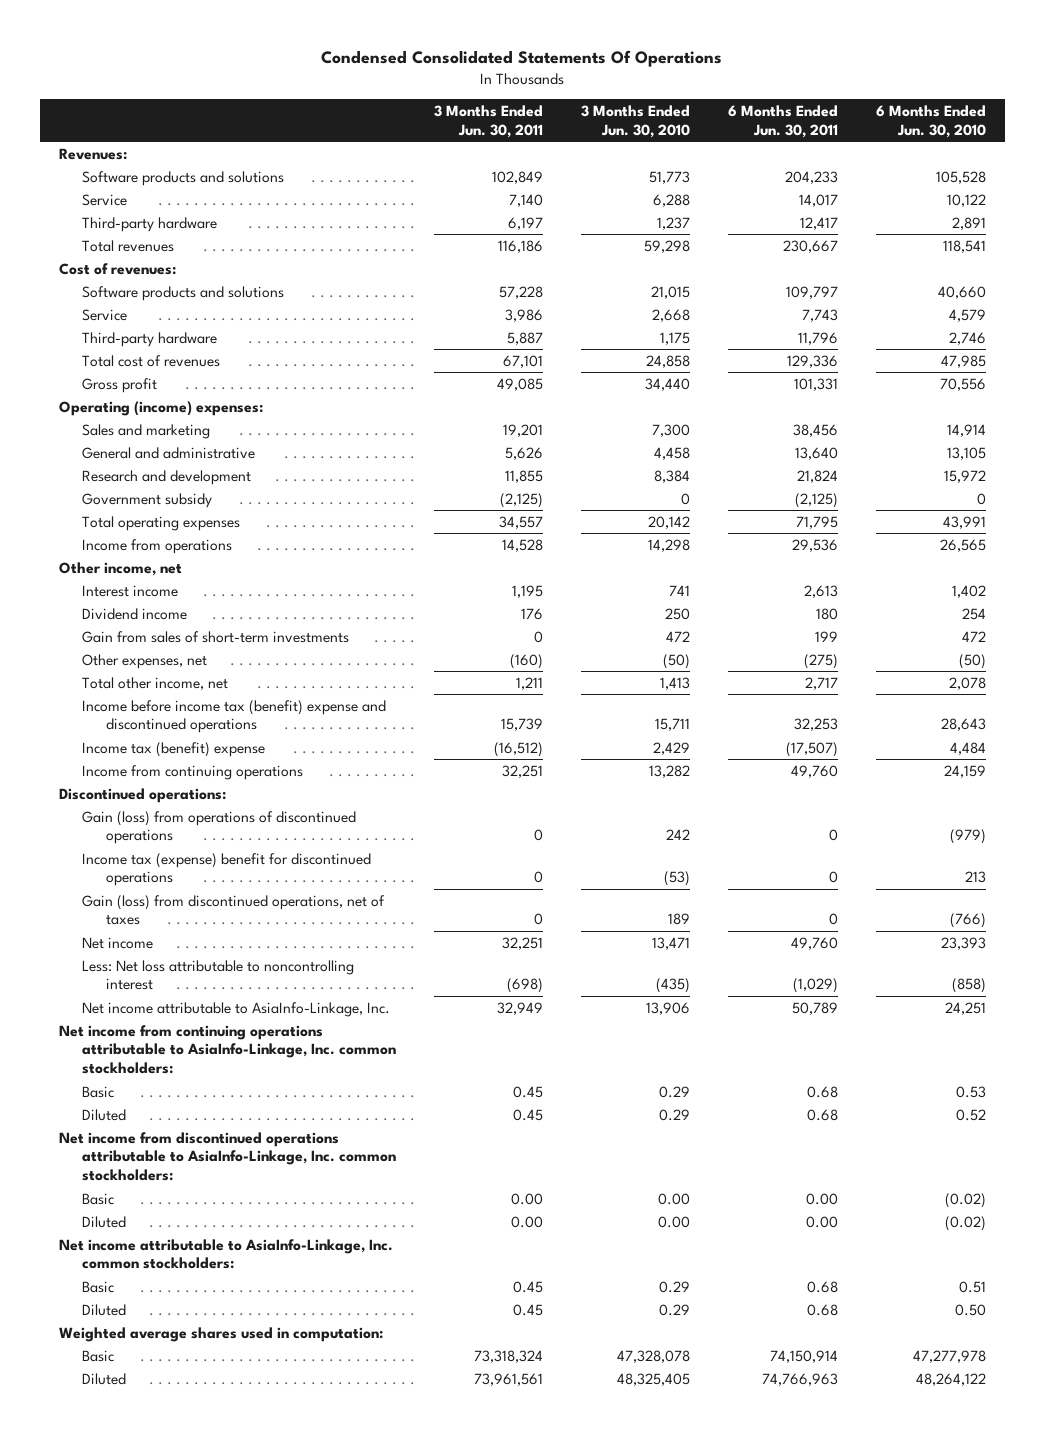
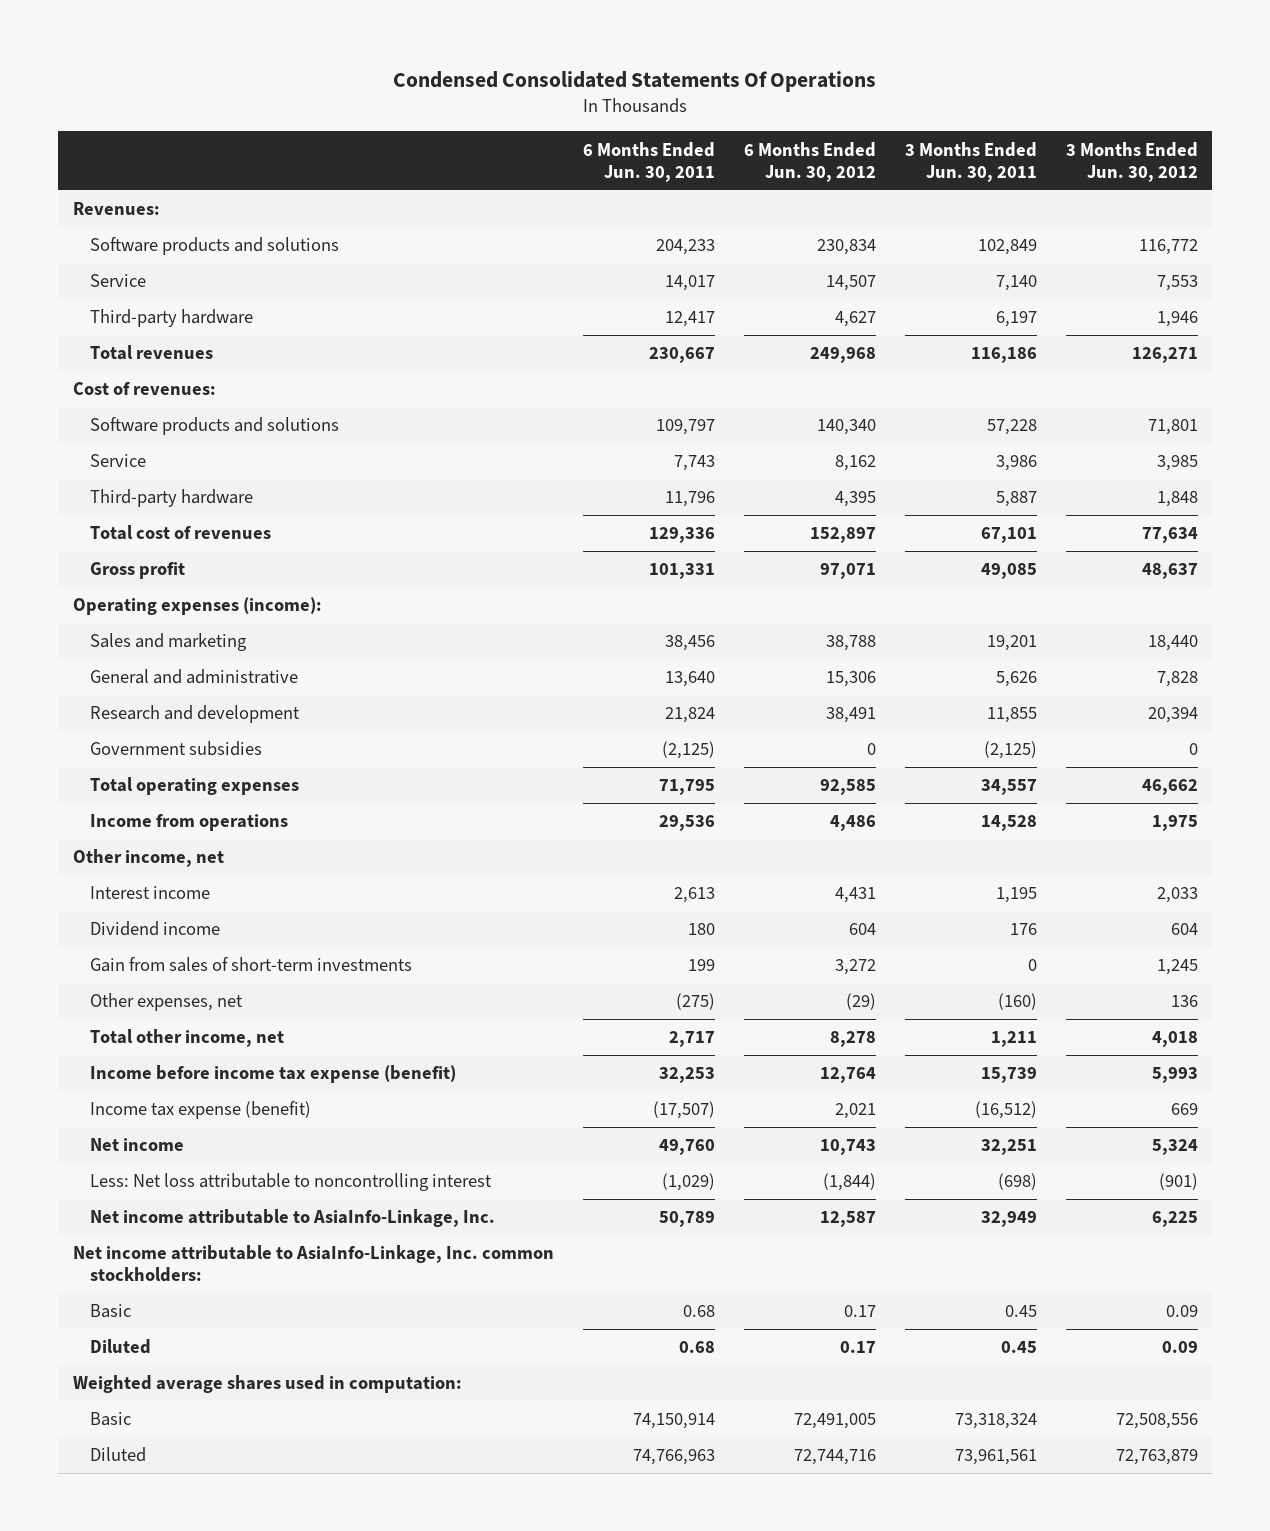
[581,104,691,138] 3 Months Ended Jun. 30, 2010 -> none
[875,104,986,138] 6 Months Ended Jun. 30, 2010 -> none
none -> [743,141,876,182] 6 Months Ended Jun. 30, 2012
none -> [1065,141,1198,182] 3 Months Ended Jun. 30, 2012
[58,400,263,416] Operating (income) expenses: -> [72,597,322,616] Operating expenses (income):
[82,492,213,508] Government subsidy -> [90,741,263,757] Government subsidies
[82,764,304,780] Income from continuing operations -> none
[58,787,226,803] Discontinued operations: -> none
[82,810,357,845] Gain (loss) from operations of discontinued operations -> none
[82,852,372,887] Income tax (expense) benefit for discontinued operations -> none
[82,894,386,926] Gain (loss) from discontinued operations, net of taxes -> none
[82,699,387,734] Income before income tax (benefit) expense and discontinued operations -> [90,1065,457,1084] Income before income tax expense (benefit)
[82,741,266,757] Income tax (benefit) expense -> [90,1101,312,1120] Income tax expense (benefit)
[58,1024,397,1075] Net income from continuing operations attributable to AsiaInfo-Linkage, Inc. common stockholders: -> none
[82,1085,115,1098] Basic -> none
[82,1108,127,1121] Diluted -> none
[58,1131,397,1182] Net income from discontinued operations attributable to AsiaInfo-Linkage, Inc. common stockholders: -> none
[82,1192,115,1205] Basic -> none
[82,1215,127,1228] Diluted -> none

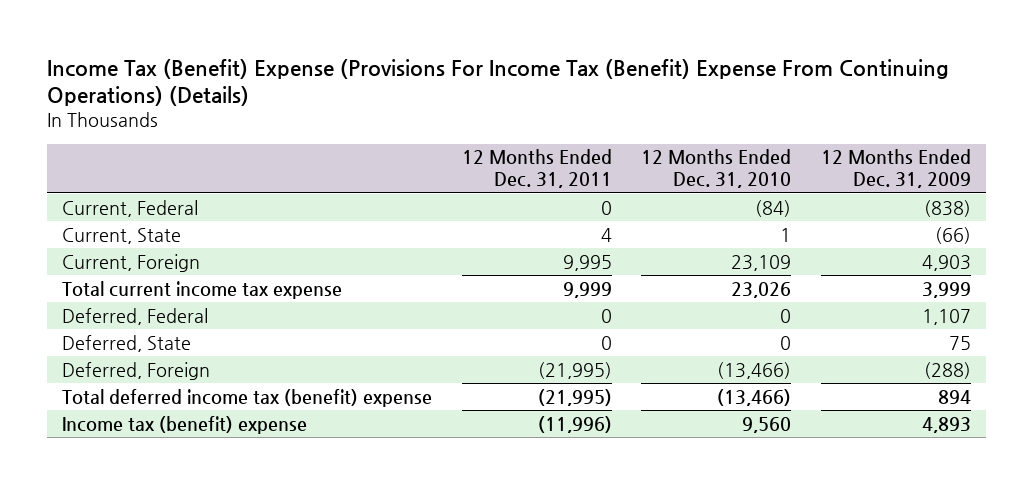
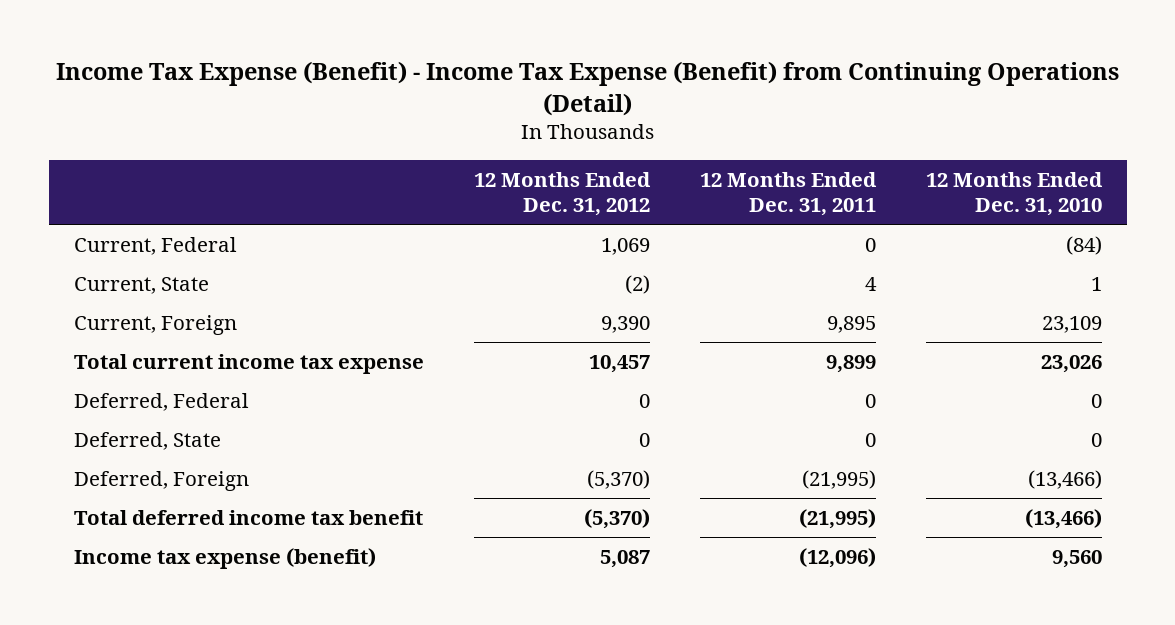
[47,58,950,106] Income Tax (Benefit) Expense (Provisions For Income Tax (Benefit) Expense From Continuing Operations) (Details) -> [55,61,1119,116] Income Tax Expense (Benefit) - Income Tax Expense (Benefit) from Continuing Operations (Detail)
[821,149,972,189] 12 Months Ended Dec. 31, 2009 -> none
none -> [473,171,651,216] 12 Months Ended Dec. 31, 2012
[562,254,612,271] 9,995 -> [826,315,876,333] 9,895
[562,281,612,298] 9,999 -> [825,354,876,373] 9,899
[61,388,432,407] Total deferred income tax (benefit) expense -> [73,509,423,525] Total deferred income tax benefit
[61,415,307,434] Income tax (benefit) expense -> [73,547,376,569] Income tax expense (benefit)
[537,415,612,433] (11,996) -> [798,547,876,568] (12,096)

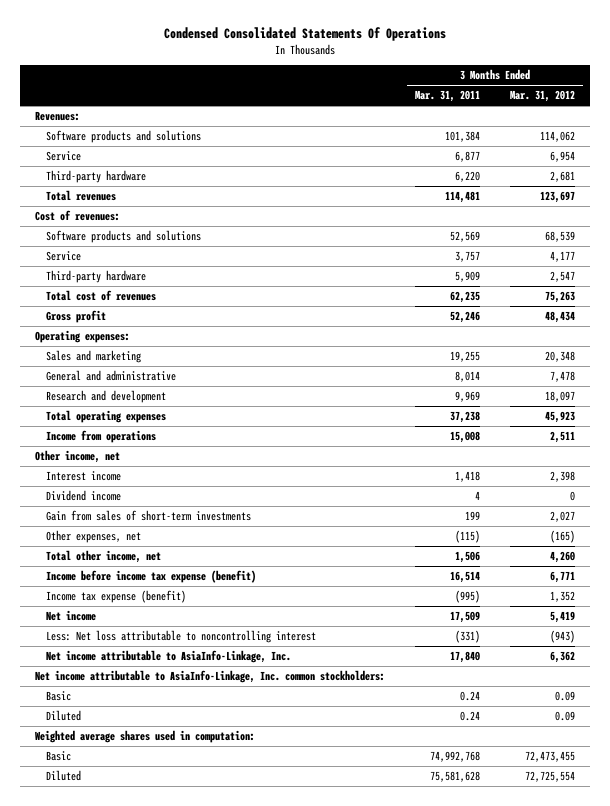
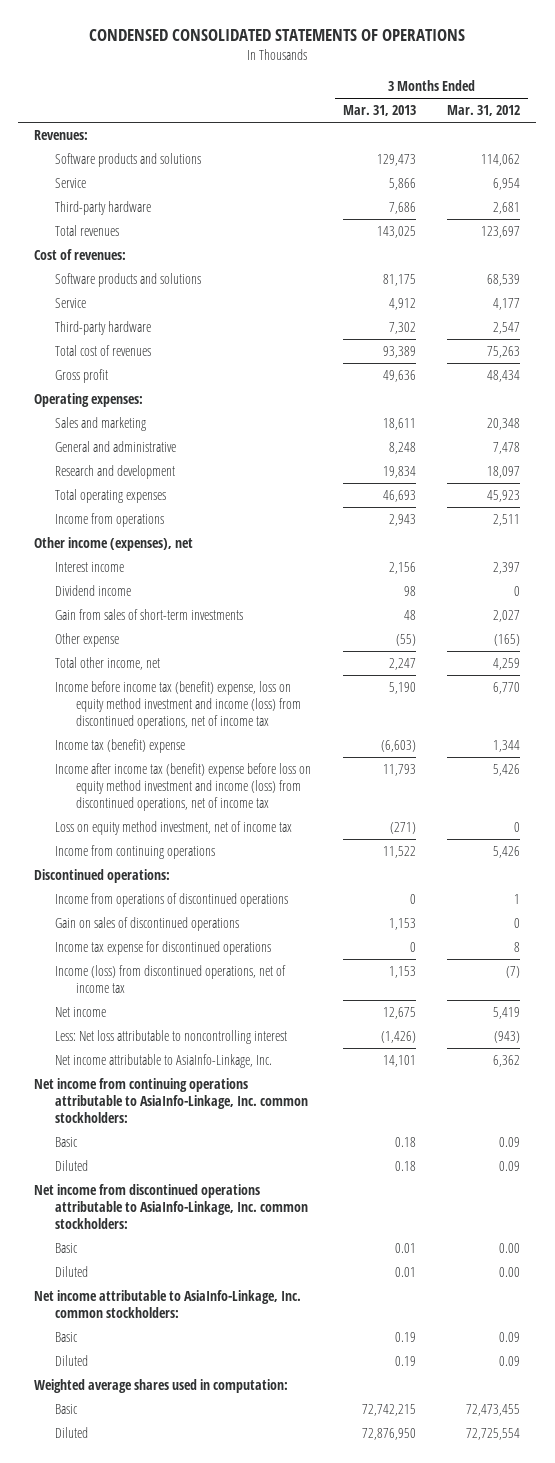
[163,26,446,41] Condensed Consolidated Statements Of Operations -> [89,28,466,41] CONDENSED CONSOLIDATED STATEMENTS OF OPERATIONS
[414,90,480,103] Mar. 31, 2011 -> none
none -> [342,105,416,117] Mar. 31, 2013
[34,450,120,464] Other income, net -> [34,537,194,552] Other income (expenses), net
[550,471,576,483] 2,398 -> [493,562,521,575] 2,397
[46,570,257,584] Income before income tax expense (benefit) -> none
[46,530,142,544] Other expenses, net -> [54,633,119,648] Other expense
[550,551,576,564] 4,260 -> [493,658,521,671] 4,259
none -> [54,681,301,729] Income before income tax (benefit) expense, loss on equity method investment and income (loss) from discontinued operations, net of income tax
[46,590,187,604] Income tax expense (benefit) -> [54,739,185,754] Income tax (benefit) expense
[550,591,576,603] 1,352 -> [493,740,521,753] 1,344
none -> [54,763,311,811] Income after income tax (benefit) expense before loss on equity method investment and income (loss) from discontinued operations, net of income tax
none -> [54,821,292,836] Loss on equity method investment, net of income tax
none -> [54,845,215,860] Income from continuing operations
none -> [34,869,171,884] Discontinued operations:
none -> [54,893,288,908] Income from operations of discontinued operations
none -> [54,917,239,932] Gain on sales of discontinued operations
none -> [54,941,271,956] Income tax expense for discontinued operations
none -> [54,965,286,994] Income (loss) from discontinued operations, net of income tax
none -> [34,1078,308,1123] Net income from continuing operations attributable to AsiaInfo-Linkage, Inc. common stockholders:
none -> [54,1137,78,1148] Basic
none -> [54,1160,88,1172] Diluted
none -> [34,1184,308,1229] Net income from discontinued operations attributable to AsiaInfo-Linkage, Inc. common stockholders:
none -> [54,1243,78,1254] Basic
none -> [54,1266,88,1278] Diluted

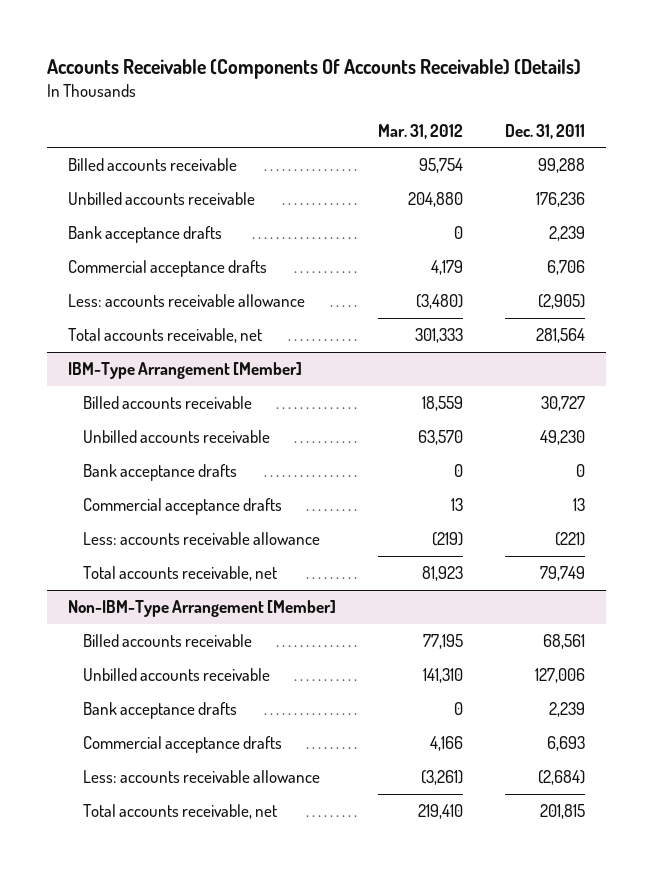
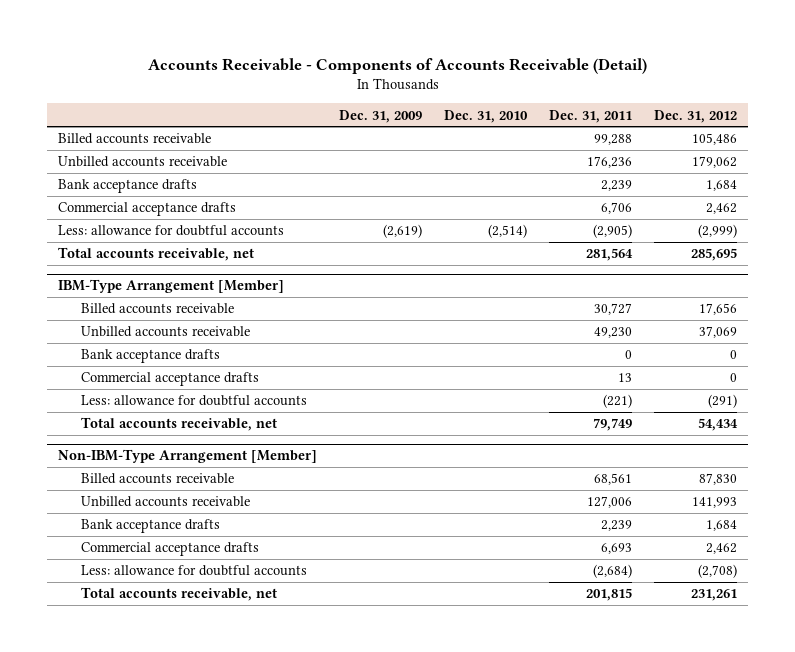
[47,58,582,79] Accounts Receivable (Components Of Accounts Receivable) (Details) -> [147,57,647,74] Accounts Receivable - Components of Accounts Receivable (Detail)
[378,123,464,139] Mar. 31, 2012 -> none
none -> [339,109,423,123] Dec. 31, 2009
none -> [444,109,529,123] Dec. 31, 2010
none -> [654,109,738,123] Dec. 31, 2012
[68,293,306,307] Less: accounts receivable allowance -> [58,225,285,237] Less: allowance for doubtful accounts
[83,531,321,545] Less: accounts receivable allowance -> [80,395,307,407] Less: allowance for doubtful accounts
[83,769,321,783] Less: accounts receivable allowance -> [80,565,307,577] Less: allowance for doubtful accounts

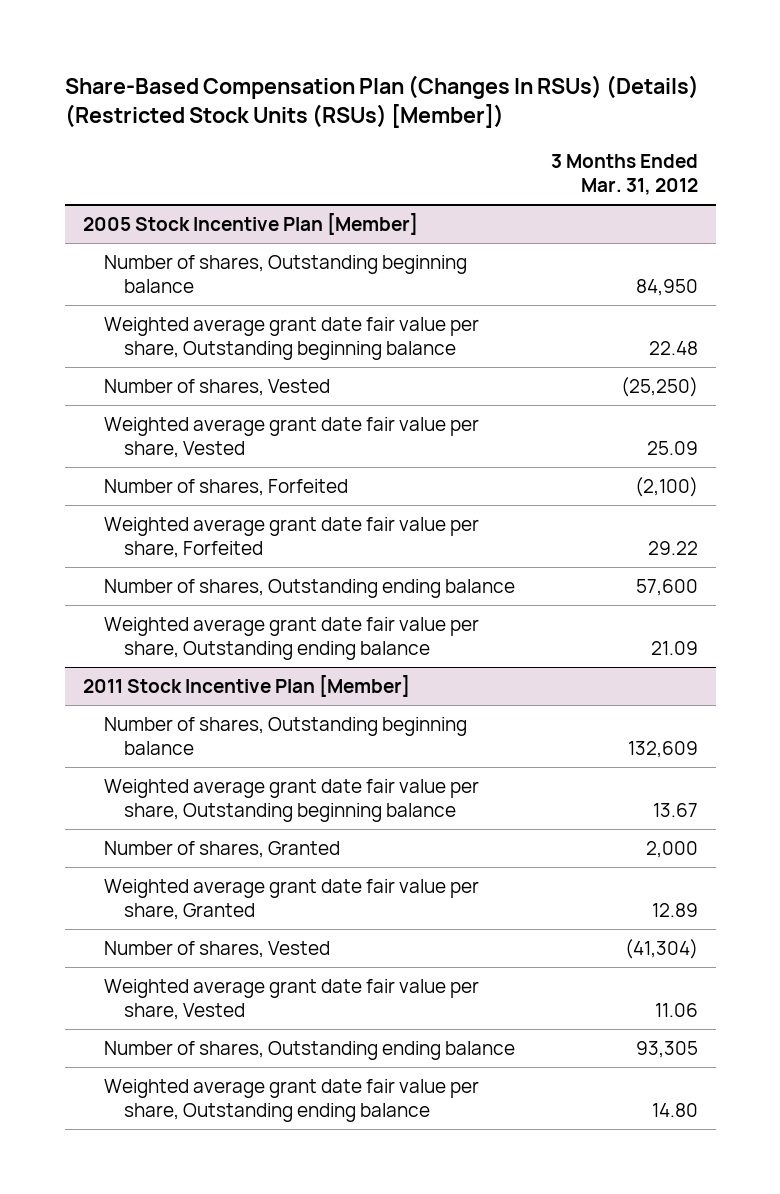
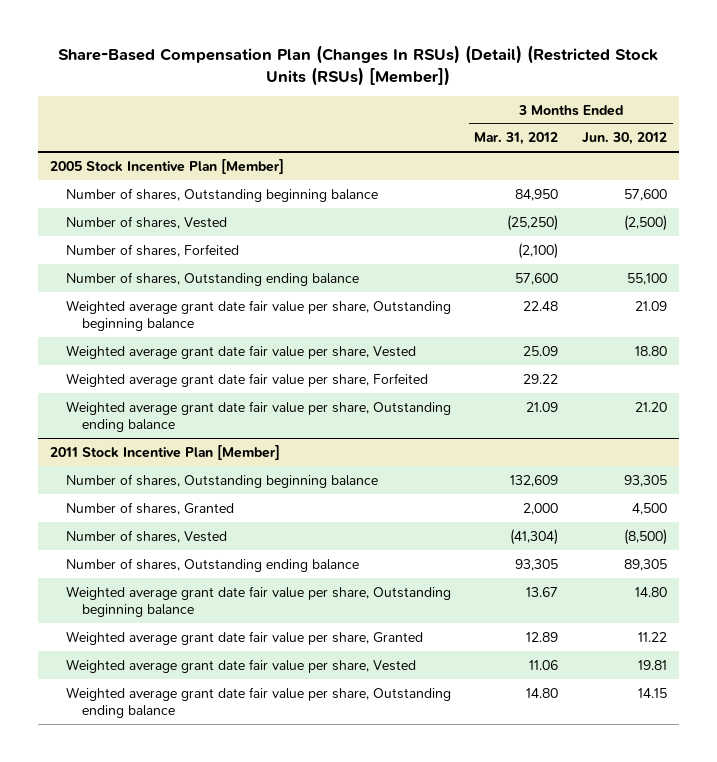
[64,74,699,129] Share-Based Compensation Plan (Changes In RSUs) (Details) (Restricted Stock Units (RSUs) [Member]) -> [58,44,659,86] Share-Based Compensation Plan (Changes In RSUs) (Detail) (Restricted Stock Units (RSUs) [Member])
none -> [582,132,668,146] Jun. 30, 2012
[103,316,479,361] Weighted average grant date fair value per share, Outstanding beginning balance -> [65,299,451,332] Weighted average grant date fair value per share, Outstanding beginning balance
[103,416,479,459] Weighted average grant date fair value per share, Vested -> [65,344,416,359] Weighted average grant date fair value per share, Vested
[103,516,479,559] Weighted average grant date fair value per share, Forfeited -> [65,372,428,387] Weighted average grant date fair value per share, Forfeited
[103,778,479,823] Weighted average grant date fair value per share, Outstanding beginning balance -> [65,585,451,618] Weighted average grant date fair value per share, Outstanding beginning balance
[103,878,479,921] Weighted average grant date fair value per share, Granted -> [65,630,423,645] Weighted average grant date fair value per share, Granted
[103,978,479,1021] Weighted average grant date fair value per share, Vested -> [65,658,416,673] Weighted average grant date fair value per share, Vested

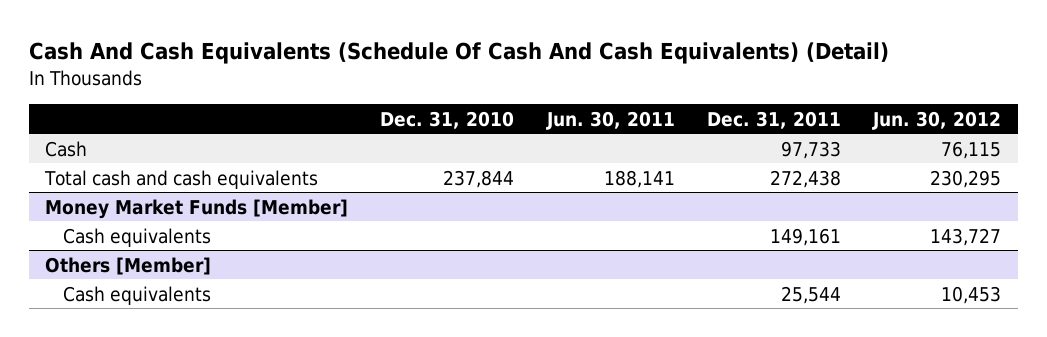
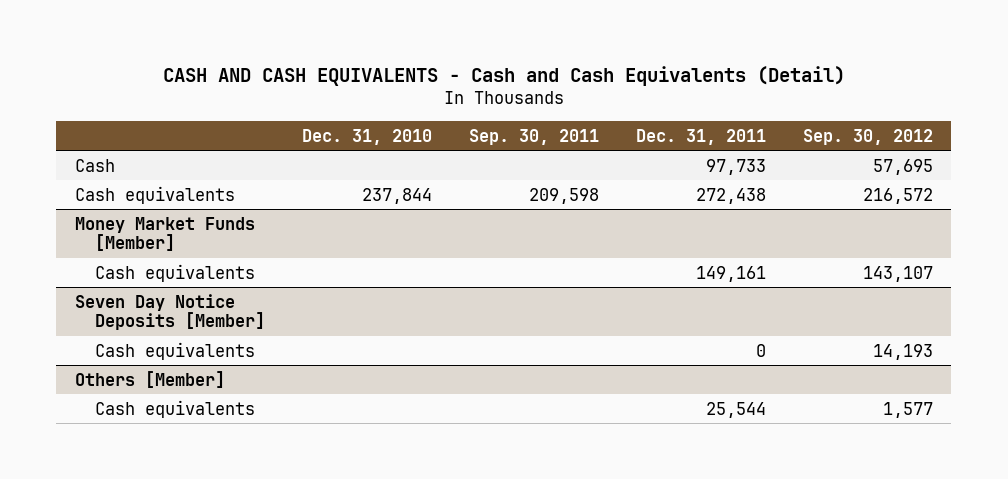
[28,41,889,64] Cash And Cash Equivalents (Schedule Of Cash And Cash Equivalents) (Detail) -> [162,66,845,87] CASH AND CASH EQUIVALENTS - Cash and Cash Equivalents (Detail)
[545,110,675,130] Jun. 30, 2011 -> none
[872,110,1002,130] Jun. 30, 2012 -> none
none -> [469,128,600,145] Sep. 30, 2011
none -> [802,128,933,145] Sep. 30, 2012
[44,169,319,189] Total cash and cash equivalents -> [74,185,235,204] Cash equivalents
none -> [74,293,266,331] Seven Day Notice Deposits [Member]
none -> [95,341,256,360] Cash equivalents

